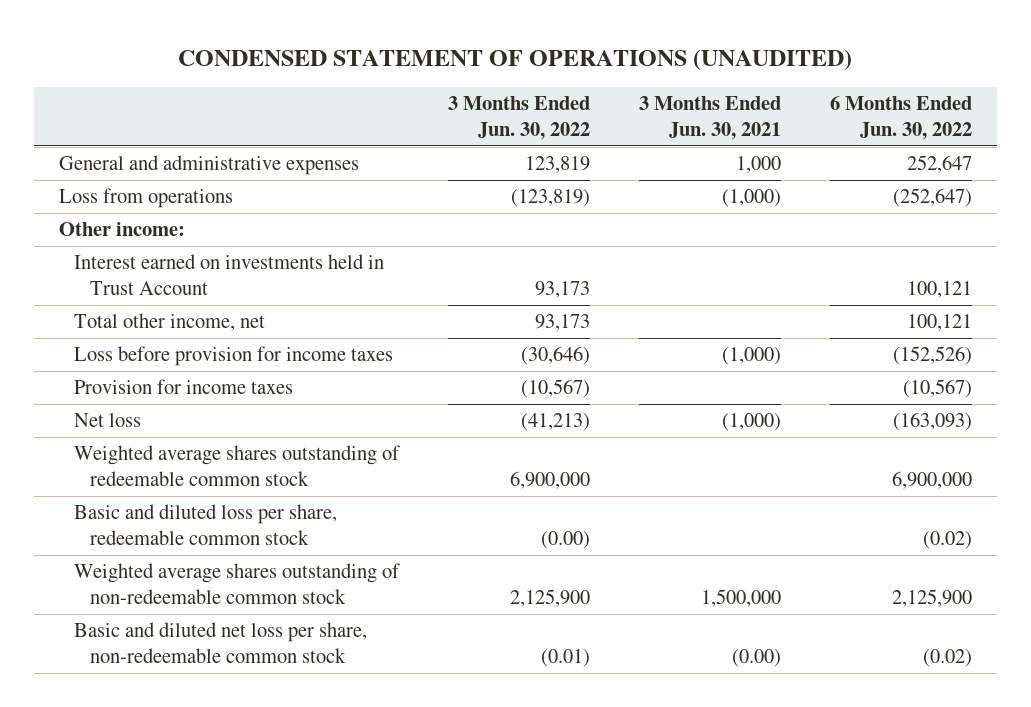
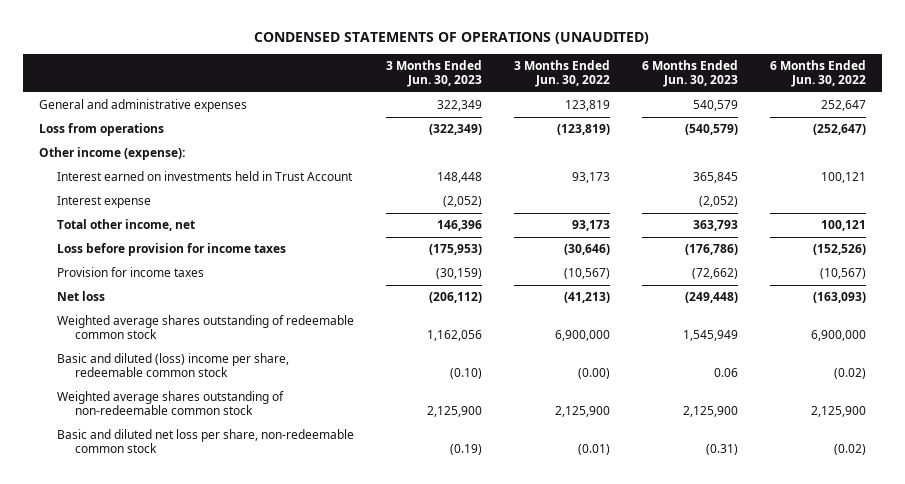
[178,49,853,72] CONDENSED STATEMENT OF OPERATIONS (UNAUDITED) -> [254,31,650,44] CONDENSED STATEMENTS OF OPERATIONS (UNAUDITED)
[639,96,782,141] 3 Months Ended Jun. 30, 2021 -> none
none -> [386,60,483,88] 3 Months Ended Jun. 30, 2023
none -> [641,60,738,88] 6 Months Ended Jun. 30, 2023
[58,222,185,237] Other income: -> [39,147,186,161] Other income (expense):
none -> [57,196,152,209] Interest expense
[74,504,338,546] Basic and diluted loss per share, redeemable common stock -> [57,353,290,378] Basic and diluted (loss) income per share, redeemable common stock

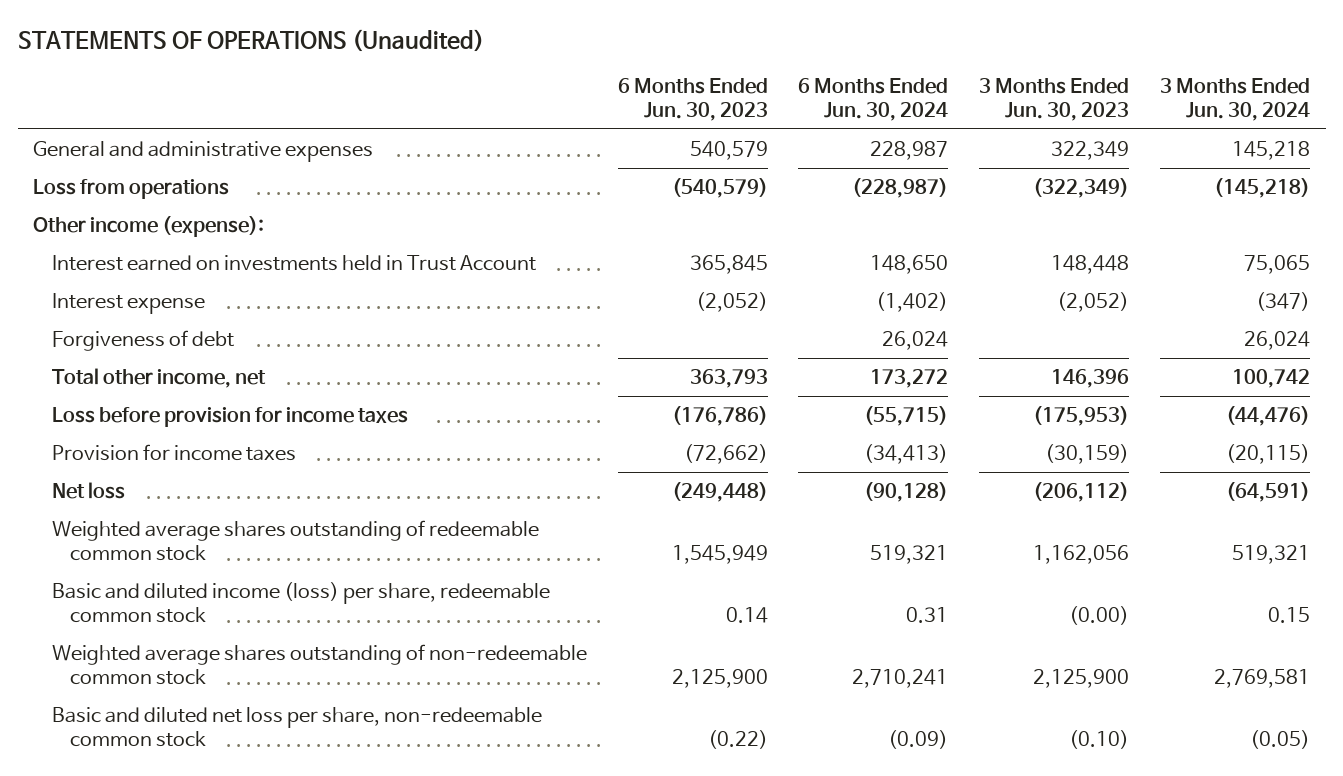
[254,31,650,44] CONDENSED STATEMENTS OF OPERATIONS (UNAUDITED) -> [17,28,484,52] STATEMENTS OF OPERATIONS (Unaudited)
[514,60,611,88] 3 Months Ended Jun. 30, 2022 -> none
[769,60,866,88] 6 Months Ended Jun. 30, 2022 -> none
none -> [798,78,949,121] 6 Months Ended Jun. 30, 2024
none -> [1160,78,1311,121] 3 Months Ended Jun. 30, 2024
none -> [51,330,234,352] Forgiveness of debt
[57,353,290,378] Basic and diluted (loss) income per share, redeemable common stock -> [51,582,550,623] Basic and diluted income (loss) per share, redeemable common stock
[450,368,483,380] (0.10) -> [1069,605,1130,625] (0.00)
[713,368,738,378] 0.06 -> [725,606,768,623] 0.14
[450,444,483,456] (0.19) -> [1069,729,1130,749] (0.10)
[705,444,738,456] (0.31) -> [707,729,768,749] (0.22)

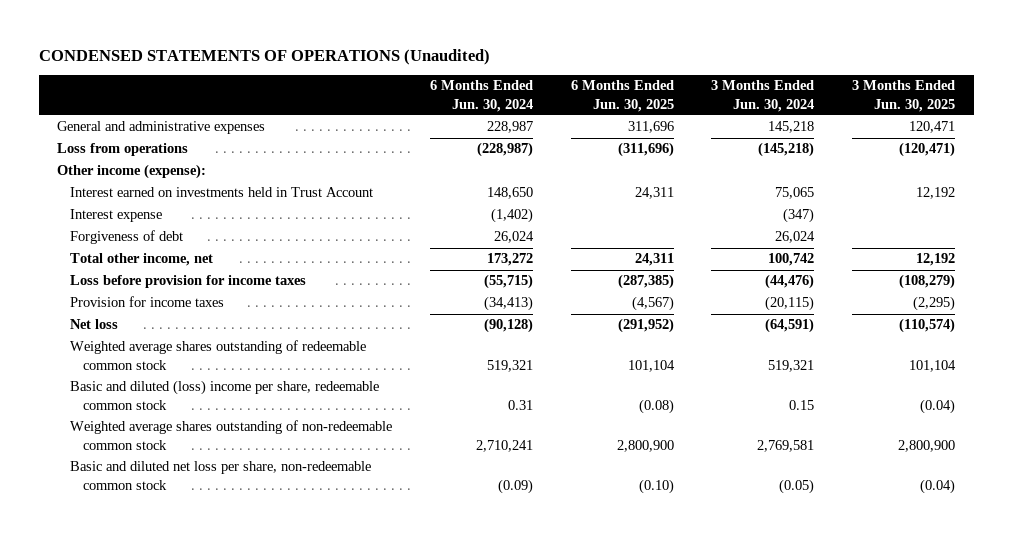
[17,28,484,52] STATEMENTS OF OPERATIONS (Unaudited) -> [38,48,490,65] CONDENSED STATEMENTS OF OPERATIONS (Unaudited)
[617,78,768,121] 6 Months Ended Jun. 30, 2023 -> none
[979,78,1130,121] 3 Months Ended Jun. 30, 2023 -> none
none -> [570,80,674,112] 6 Months Ended Jun. 30, 2025
none -> [852,80,956,112] 3 Months Ended Jun. 30, 2025
[51,582,550,623] Basic and diluted income (loss) per share, redeemable common stock -> [70,380,380,410] Basic and diluted (loss) income per share, redeemable common stock

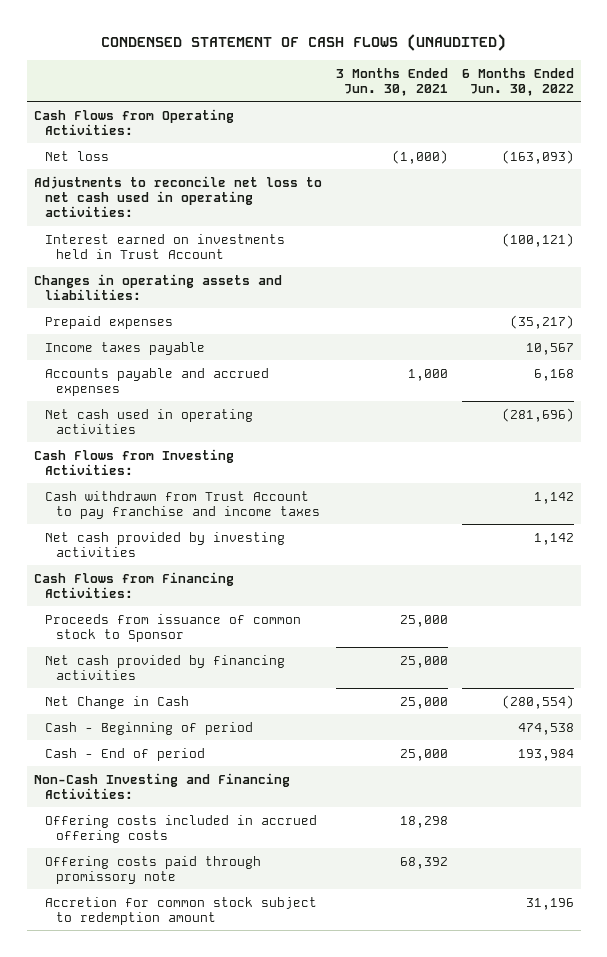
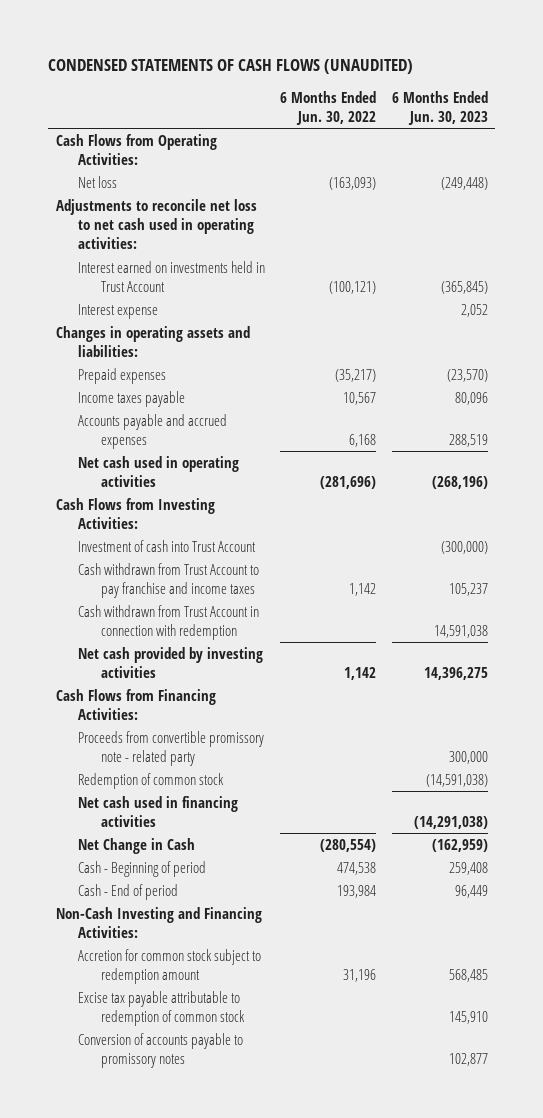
[100,34,506,52] CONDENSED STATEMENT OF CASH FLOWS (UNAUDITED) -> [48,59,414,75] CONDENSED STATEMENTS OF CASH FLOWS (UNAUDITED)
[335,67,448,97] 3 Months Ended Jun. 30, 2021 -> none
none -> [391,90,488,125] 6 Months Ended Jun. 30, 2023
none -> [78,303,159,319] Interest expense
none -> [78,539,257,552] Investment of cash into Trust Account
none -> [78,604,260,641] Cash withdrawn from Trust Account in connection with redemption
[44,613,301,642] Proceeds from issuance of common stock to Sponsor -> none
none -> [78,730,265,767] Proceeds from convertible promissory note - related party
none -> [78,772,225,789] Redemption of common stock
[44,654,285,680] Net cash provided by financing activities -> [78,795,239,828] Net cash used in financing activities
[44,814,317,843] Offering costs included in accrued offering costs -> none
[44,855,261,884] Offering costs paid through promissory note -> none
none -> [78,990,245,1027] Excise tax payable attributable to redemption of common stock
none -> [78,1032,244,1069] Conversion of accounts payable to promissory notes

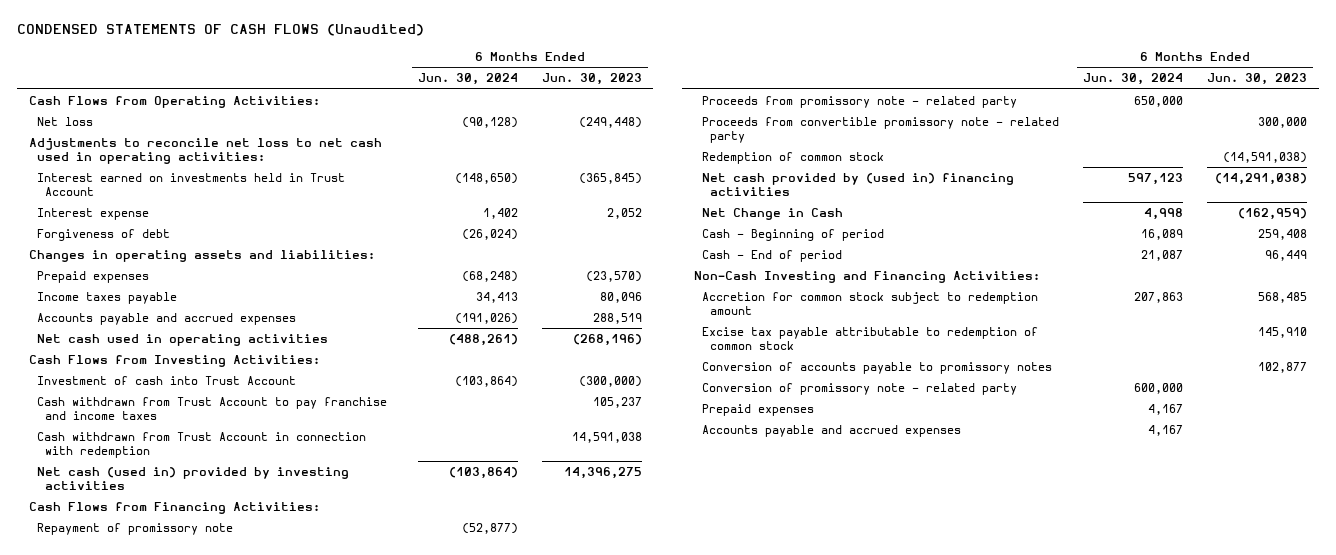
[48,59,414,75] CONDENSED STATEMENTS OF CASH FLOWS (UNAUDITED) -> [16,24,424,37] CONDENSED STATEMENTS OF CASH FLOWS (Unaudited)
[280,90,377,125] 6 Months Ended Jun. 30, 2022 -> none
none -> [417,73,518,86] Jun. 30, 2024
none -> [36,229,170,242] Forgiveness of debt
[78,646,264,679] Net cash provided by investing activities -> [36,467,349,490] Net cash (used in) provided by investing activities
none -> [36,523,233,536] Repayment of promissory note
none -> [702,96,1018,109] Proceeds from promissory note - related party
[78,795,239,828] Net cash used in financing activities -> [702,173,1015,196] Net cash provided by (used in) financing activities
none -> [702,383,1018,396] Conversion of promissory note - related party
none -> [702,404,815,417] Prepaid expenses
none -> [702,425,962,438] Accounts payable and accrued expenses

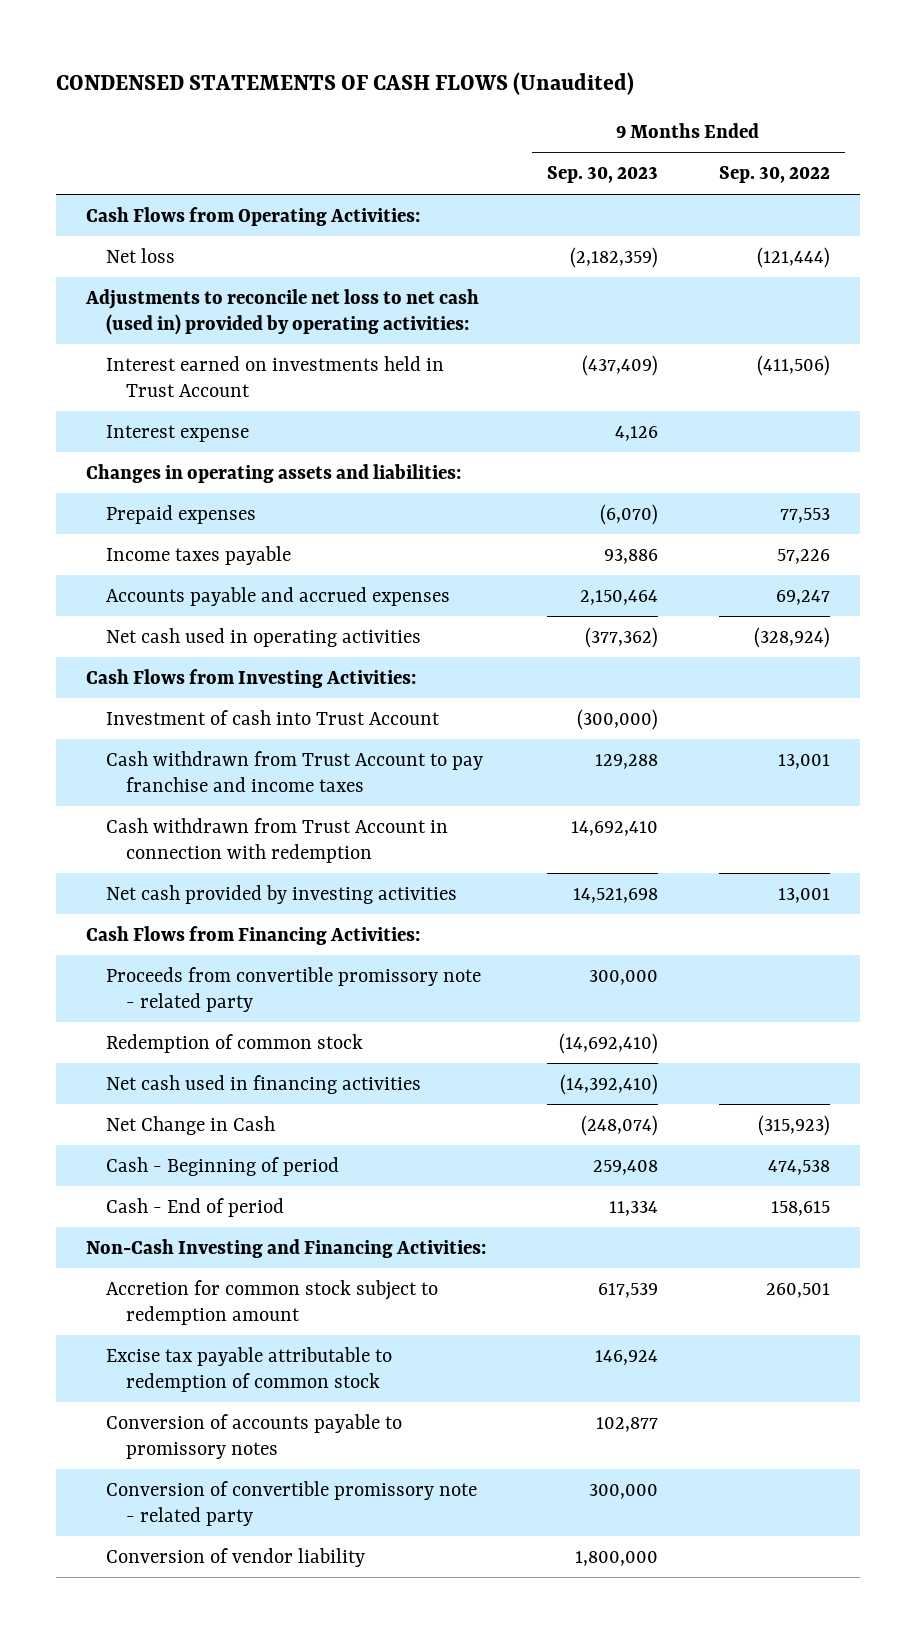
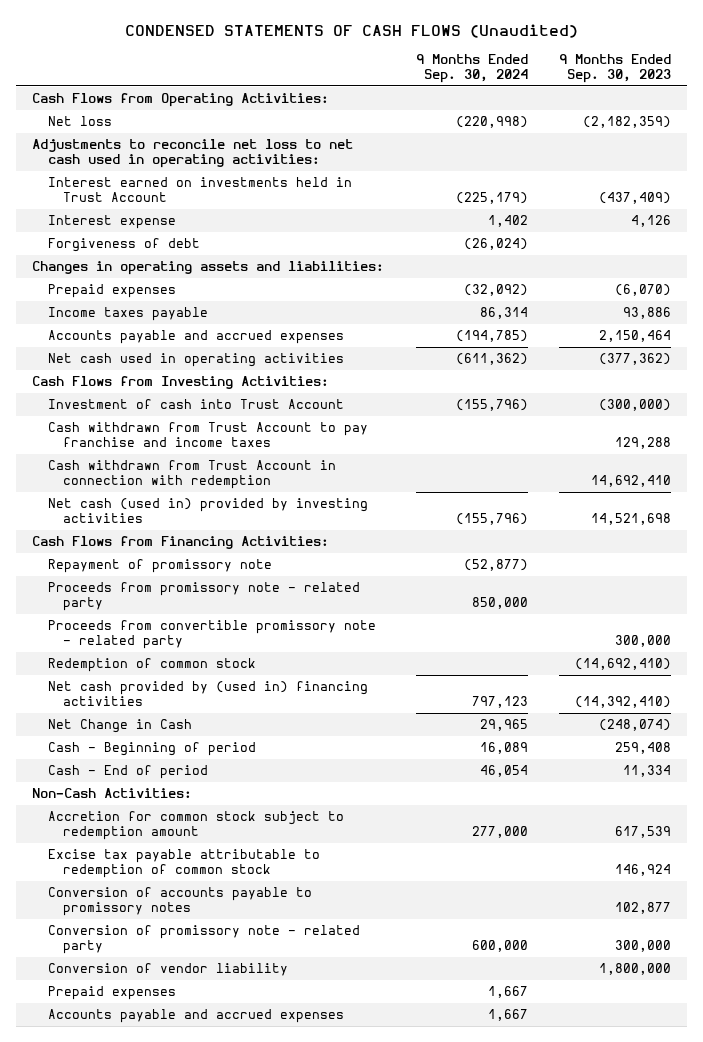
[718,166,830,184] Sep. 30, 2022 -> none
none -> [415,54,528,83] 9 Months Ended Sep. 30, 2024
[85,288,480,335] Adjustments to reconcile net loss to net cash (used in) provided by operating activities: -> [32,139,354,168] Adjustments to reconcile net loss to net cash used in operating activities:
none -> [47,238,200,253] Forgiveness of debt
[106,884,458,904] Net cash provided by investing activities -> [47,498,368,523] Net cash (used in) provided by investing activities
none -> [47,559,272,574] Repayment of promissory note
none -> [47,582,360,611] Proceeds from promissory note - related party
[106,1074,422,1094] Net cash used in financing activities -> [47,681,368,706] Net cash provided by (used in) financing activities
[86,1238,487,1258] Non-Cash Investing and Financing Activities: -> [32,788,193,799] Non-Cash Activities:
[106,1480,478,1526] Conversion of convertible promissory note - related party -> [47,925,360,954] Conversion of promissory note - related party
none -> [47,986,176,1001] Prepaid expenses
none -> [47,1009,344,1024] Accounts payable and accrued expenses

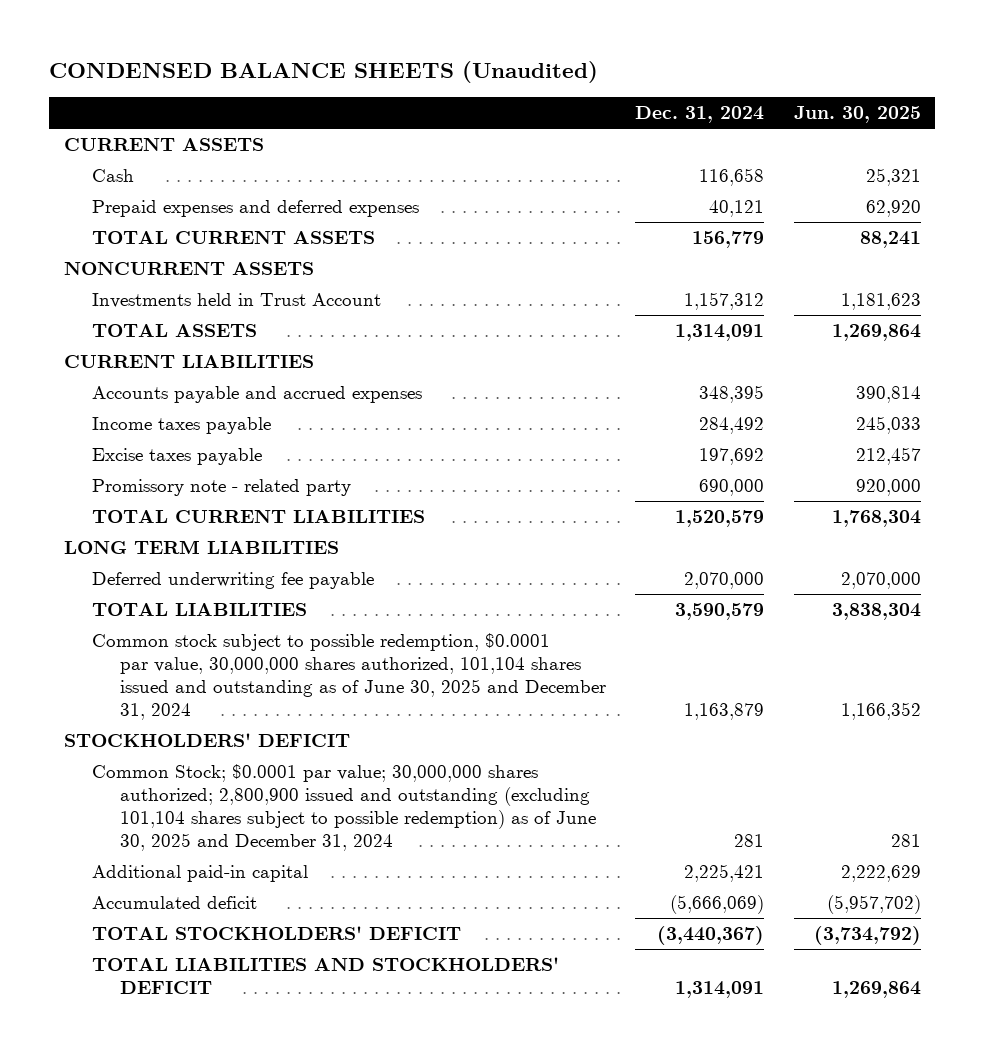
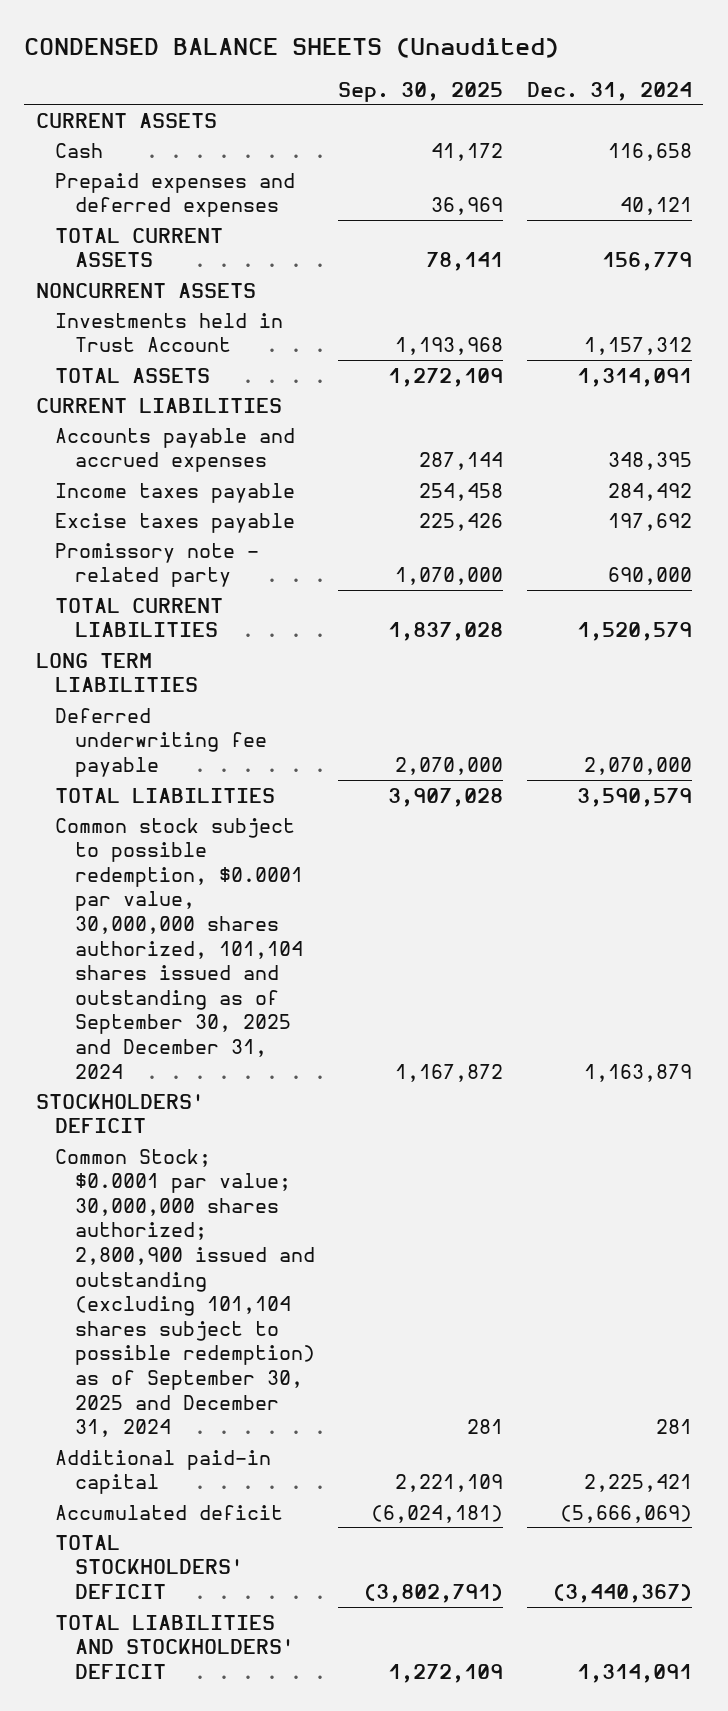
[793,105,921,123] Jun. 30, 2025 -> none
none -> [338,81,504,102] Sep. 30, 2025
[91,633,607,721] Common stock subject to possible redemption, $0.0001 par value, 30,000,000 shares authorized, 101,104 shares issued and outstanding as of June 30, 2025 and December 31, 2024 -> [55,817,303,1079] Common stock subject to possible redemption, $0.0001 par value, 30,000,000 shares authorized, 101,104 shares issued and outstanding as of September 30, 2025 and December 31, 2024
[91,764,597,852] Common Stock; $0.0001 par value; 30,000,000 shares authorized; 2,800,900 issued and outstanding (excluding 101,104 shares subject to possible redemption) as of June 30, 2025 and December 31, 2024 -> [55,1148,315,1438] Common Stock; $0.0001 par value; 30,000,000 shares authorized; 2,800,900 issued and outstanding (excluding 101,104 shares subject to possible redemption) as of September 30, 2025 and December 31, 2024

